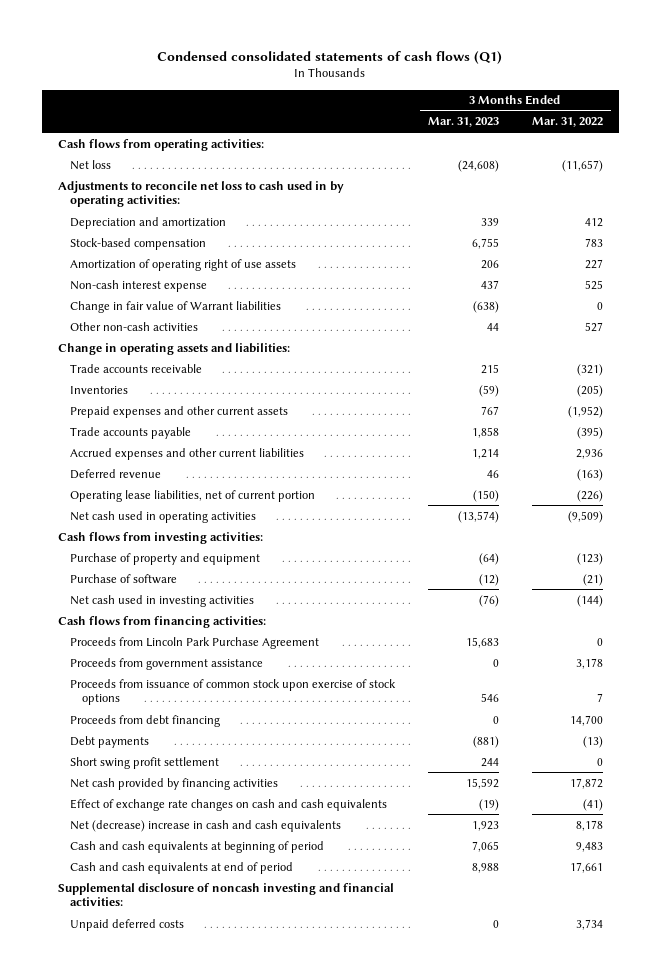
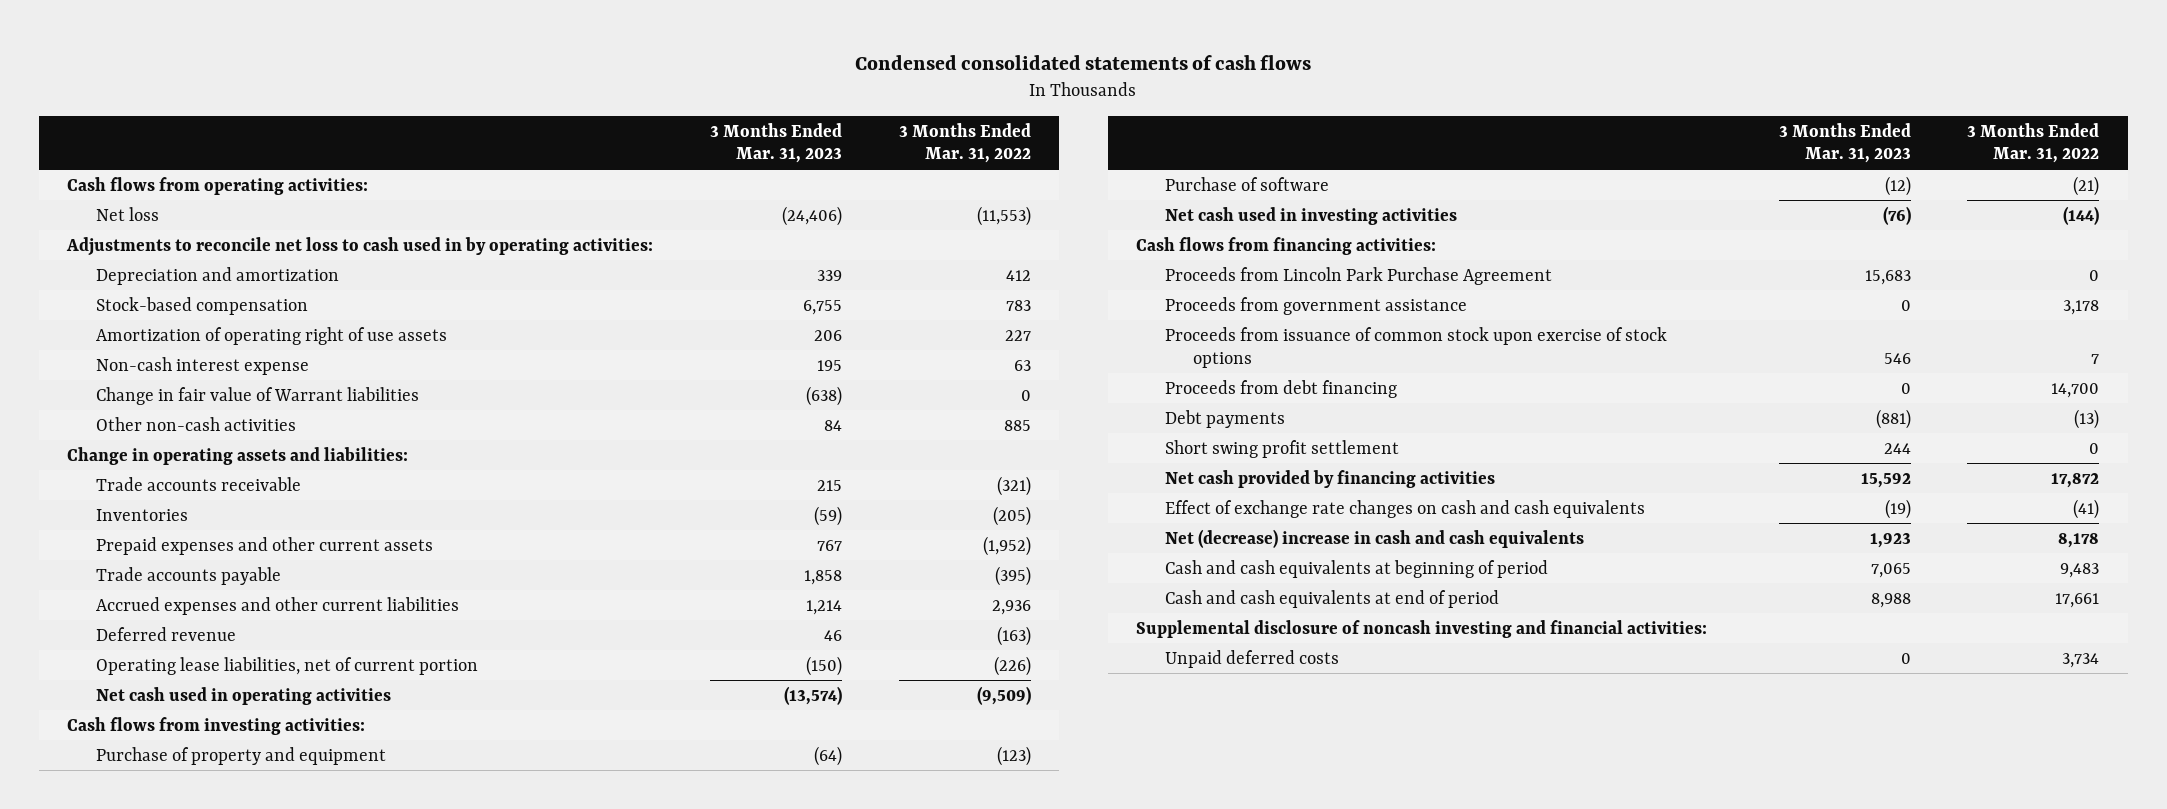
[157,50,503,64] Condensed consolidated statements of cash flows (Q1) -> [855,54,1312,70] Condensed consolidated statements of cash flows
[457,159,499,172] (24,608) -> [781,205,842,226] (24,406)
[561,159,603,172] (11,657) -> [976,205,1031,226] (11,553)
[480,279,499,289] 437 -> [816,359,842,371] 195
[584,279,603,290] 525 -> [1013,359,1031,371] 63
[486,322,499,331] 44 -> [823,419,842,431] 84
[584,321,603,332] 527 -> [1003,419,1031,431] 885

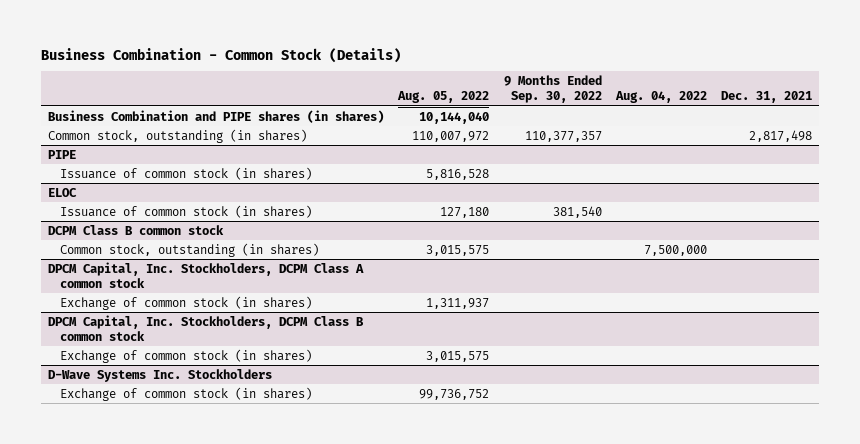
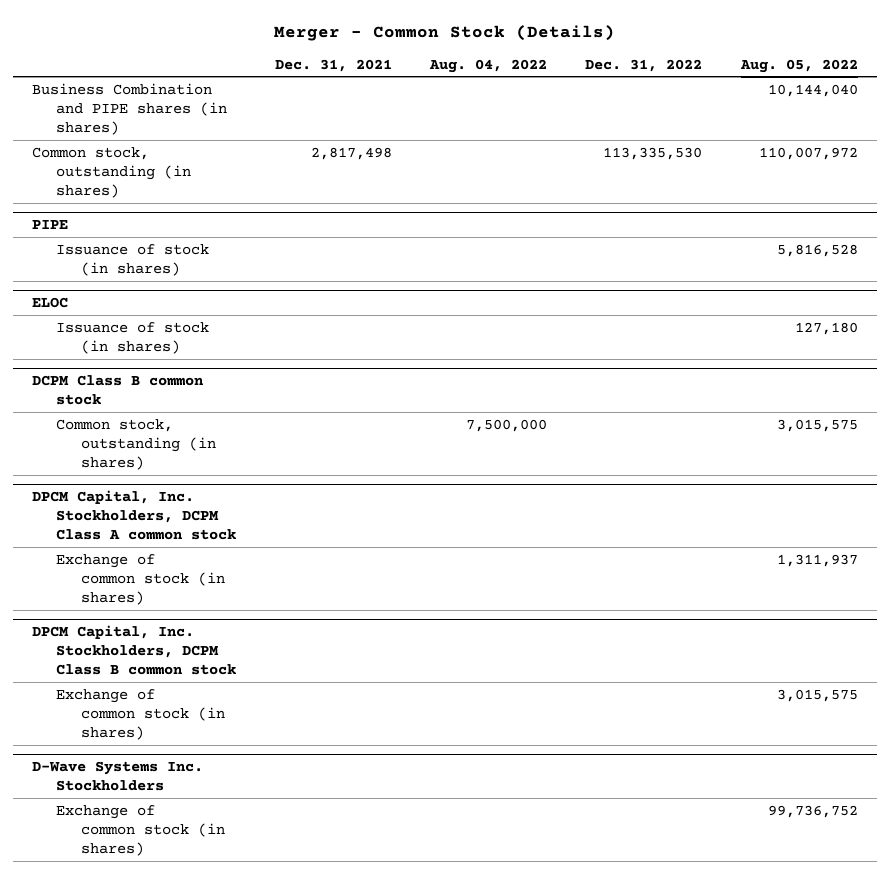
[41,47,402,63] Business Combination - Common Stock (Details) -> [273,24,615,41] Merger - Common Stock (Details)
[503,75,602,104] 9 Months Ended Sep. 30, 2022 -> none
none -> [585,58,703,72] Dec. 31, 2022
[59,166,312,180] Issuance of common stock (in shares) -> [56,243,210,276] Issuance of stock (in shares)
[59,204,312,218] Issuance of common stock (in shares) -> [56,321,210,354] Issuance of stock (in shares)

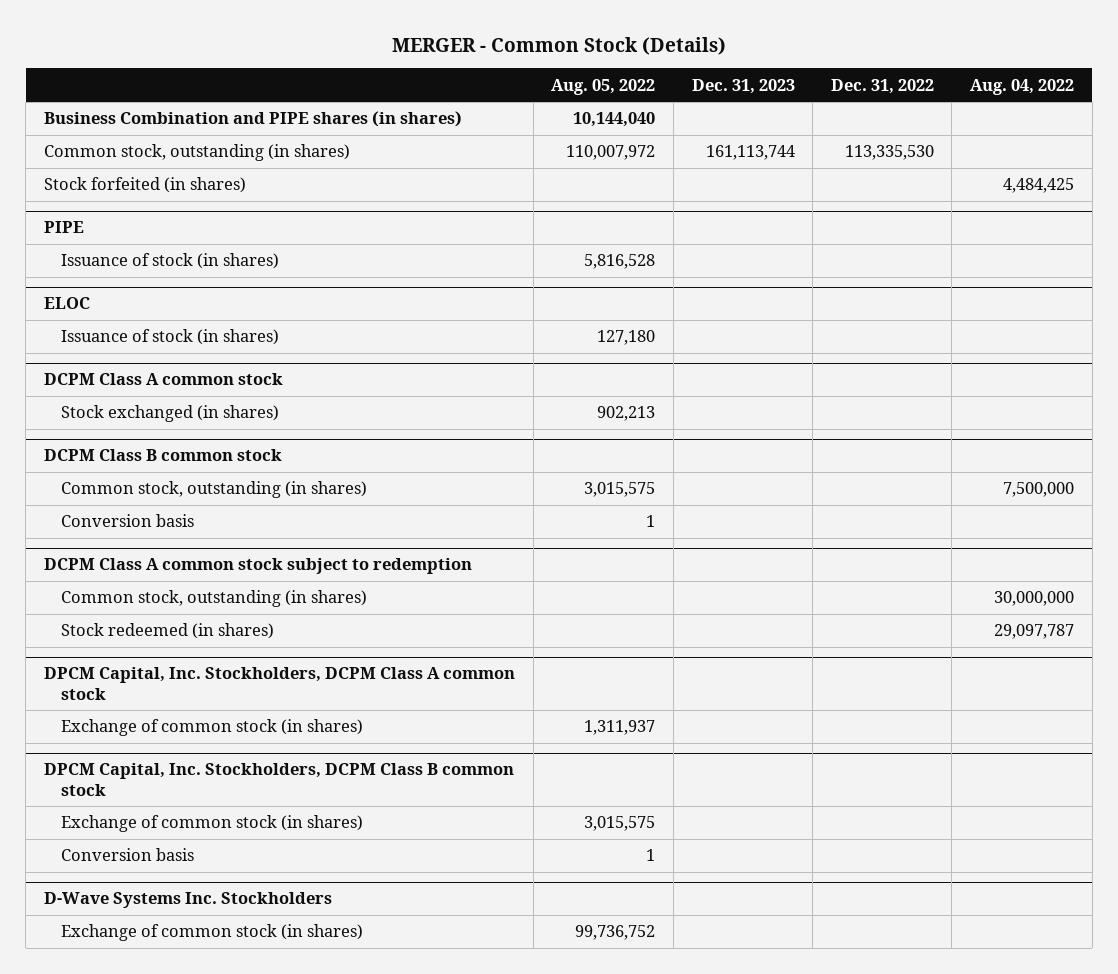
[273,24,615,41] Merger - Common Stock (Details) -> [392,36,727,55] MERGER - Common Stock (Details)
[274,58,392,72] Dec. 31, 2021 -> none
none -> [691,78,795,94] Dec. 31, 2023
none -> [44,177,247,194] Stock forfeited (in shares)
none -> [44,373,284,386] DCPM Class A common stock
none -> [61,405,280,423] Stock exchanged (in shares)
none -> [61,514,195,528] Conversion basis
none -> [44,558,473,575] DCPM Class A common stock subject to redemption
none -> [61,590,368,608] Common stock, outstanding (in shares)
none -> [61,623,275,640] Stock redeemed (in shares)
none -> [61,848,195,862] Conversion basis

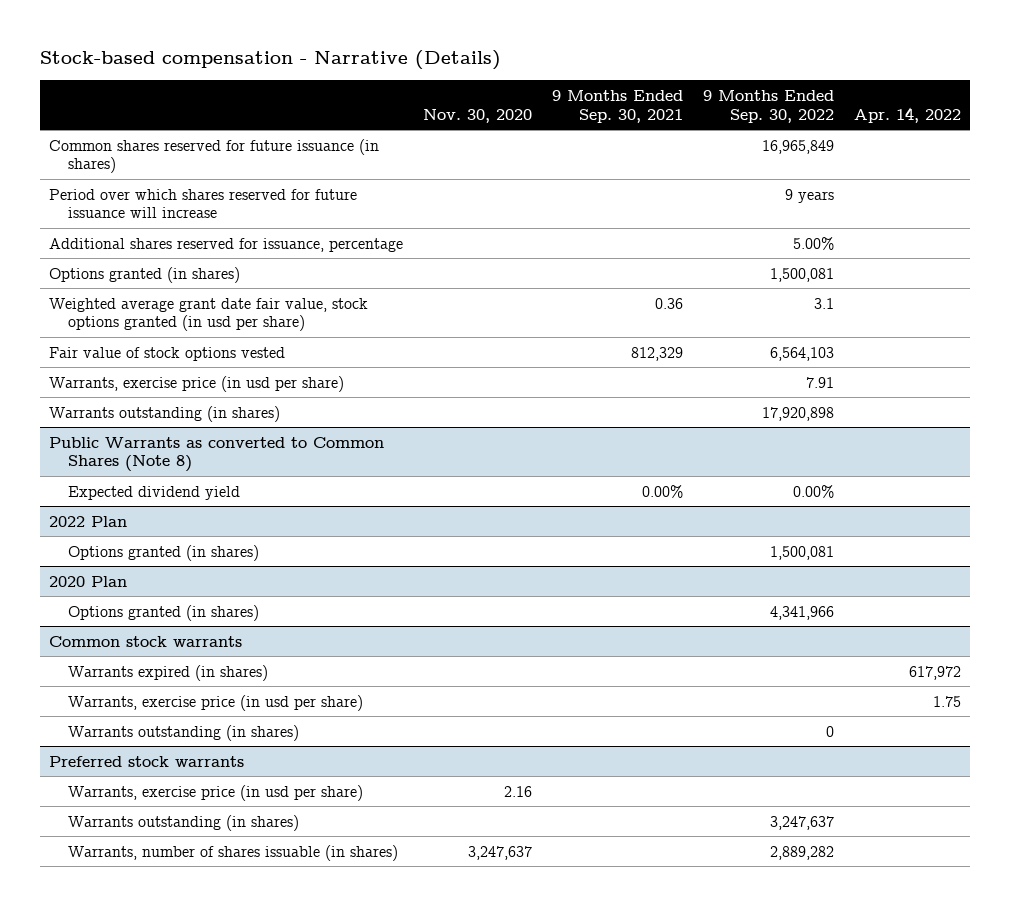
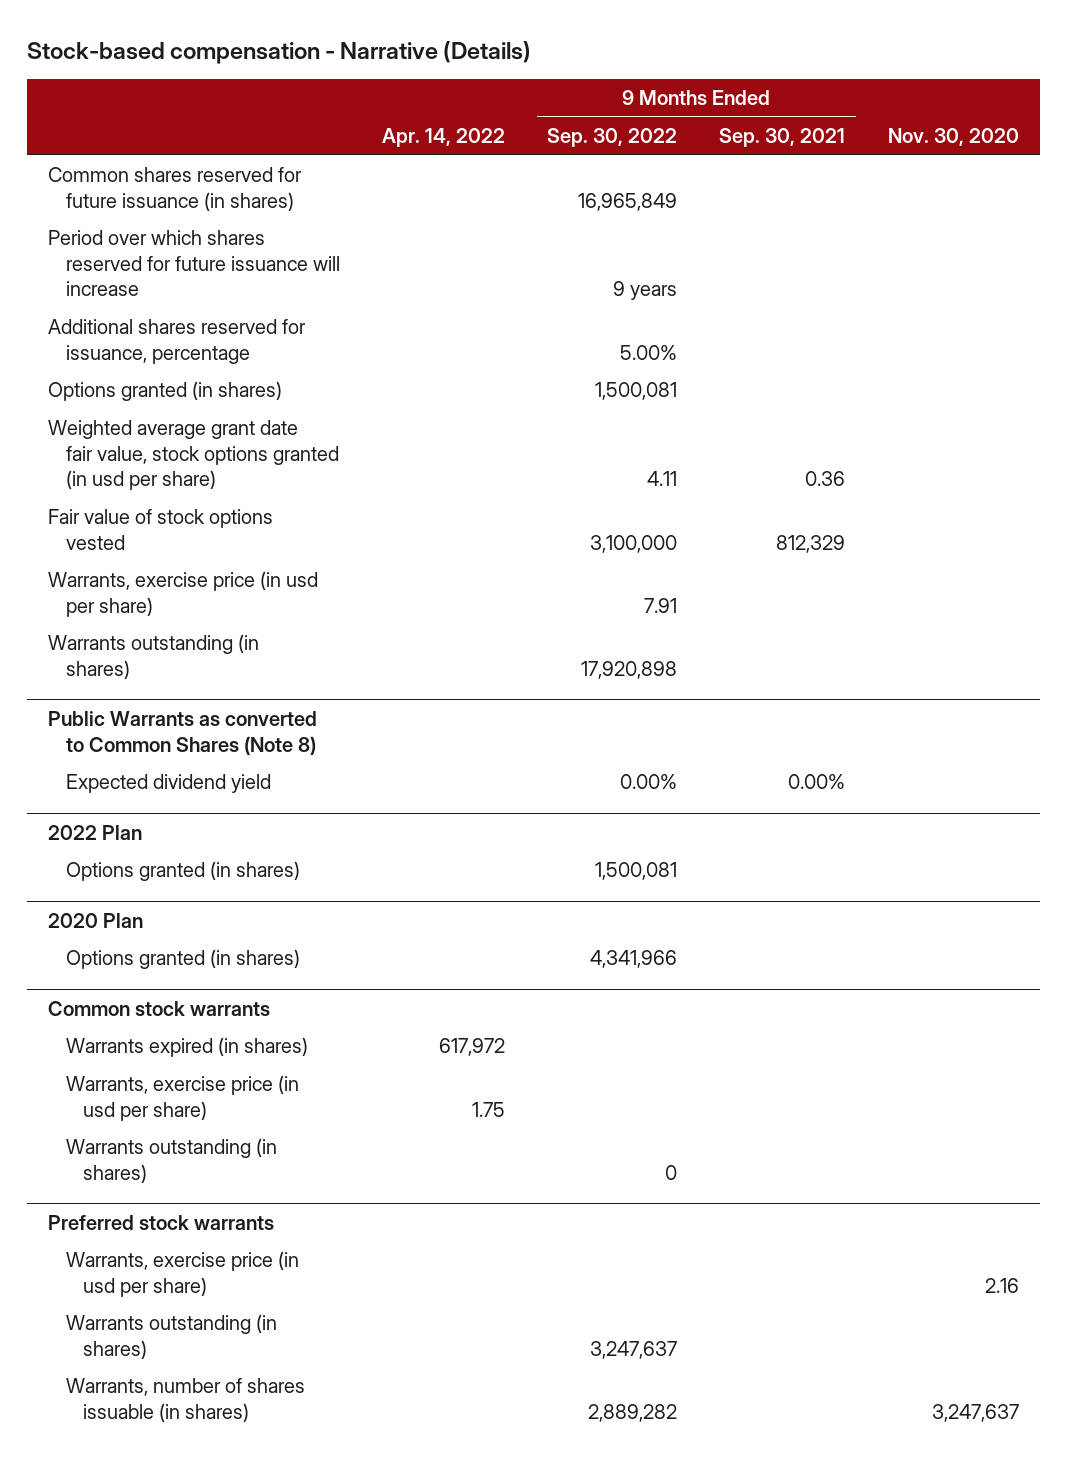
[813,297,834,309] 3.1 -> [647,471,678,487] 4.11
[769,346,834,361] 6,564,103 -> [590,534,678,553] 3,100,000

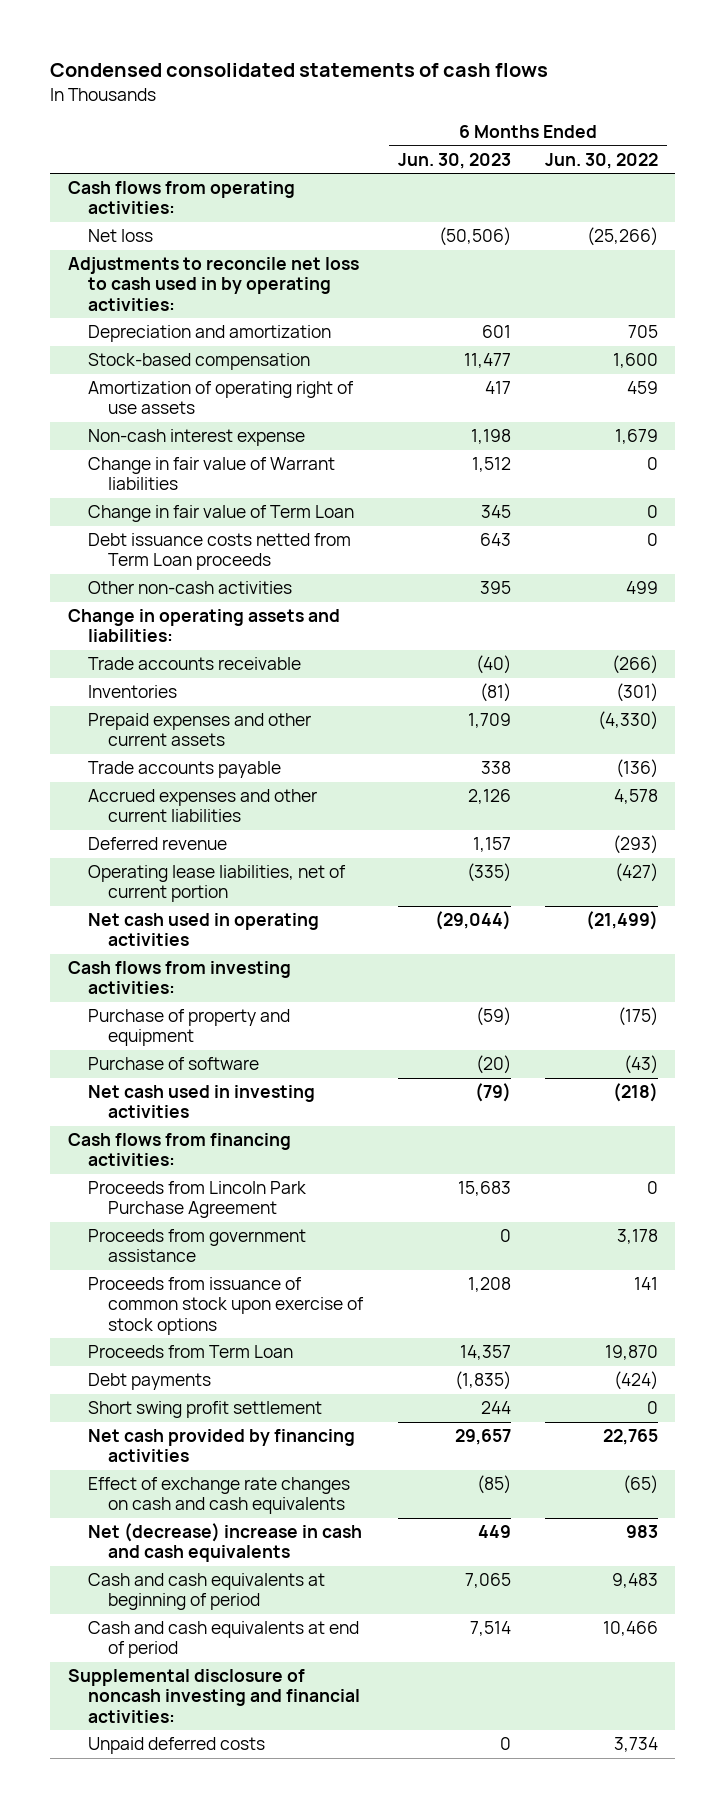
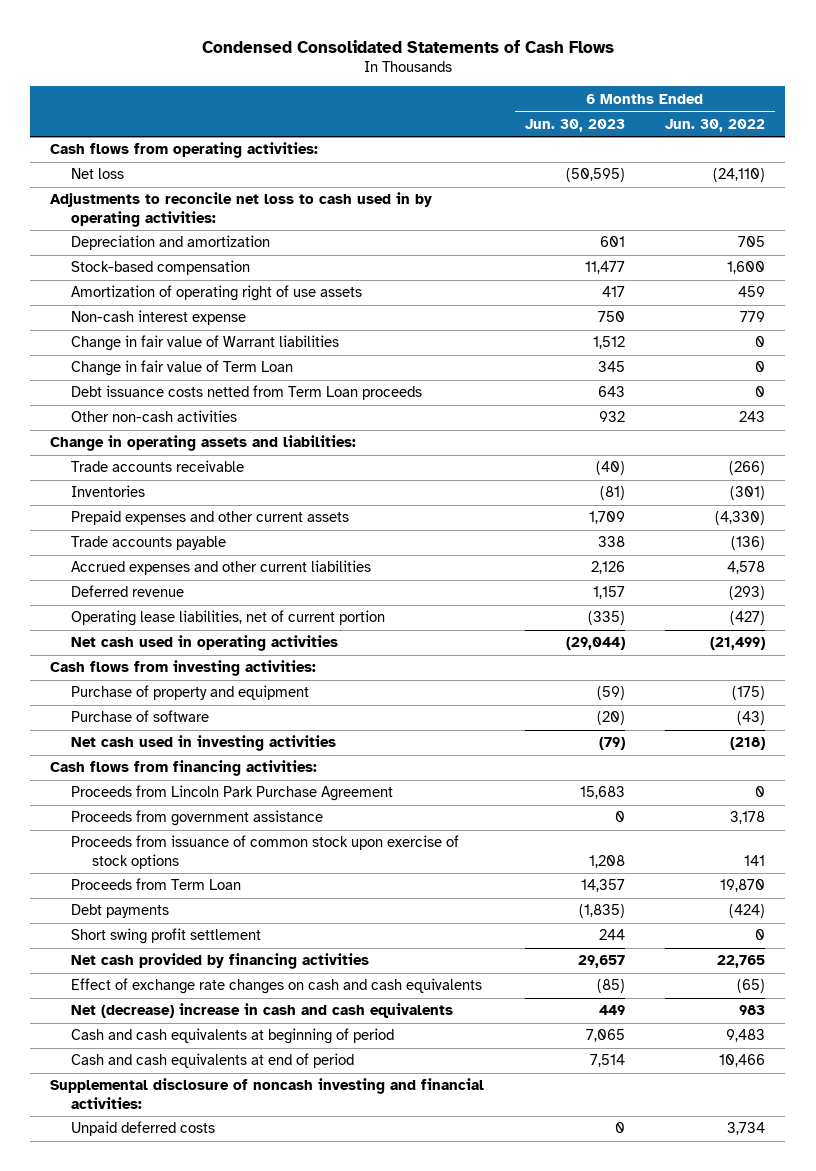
[50,63,549,78] Condensed consolidated statements of cash flows -> [201,39,614,53] Condensed Consolidated Statements of Cash Flows
[438,227,511,247] (50,506) -> [565,168,625,183] (50,595)
[587,227,659,247] (25,266) -> [713,168,766,183] (24,110)
[470,429,511,445] 1,198 -> [597,311,625,323] 750
[615,429,659,445] 1,679 -> [740,311,766,323] 779
[479,581,511,595] 395 -> [598,411,625,423] 932
[626,581,659,595] 499 -> [739,411,766,423] 243

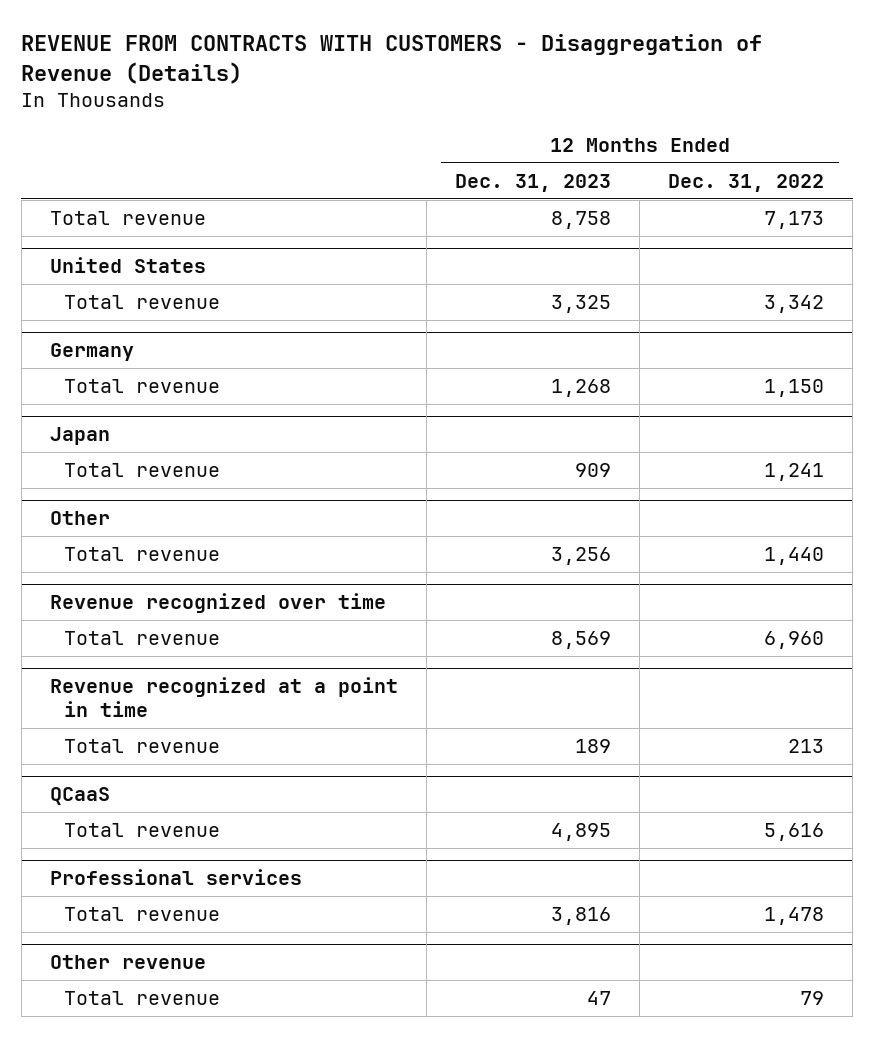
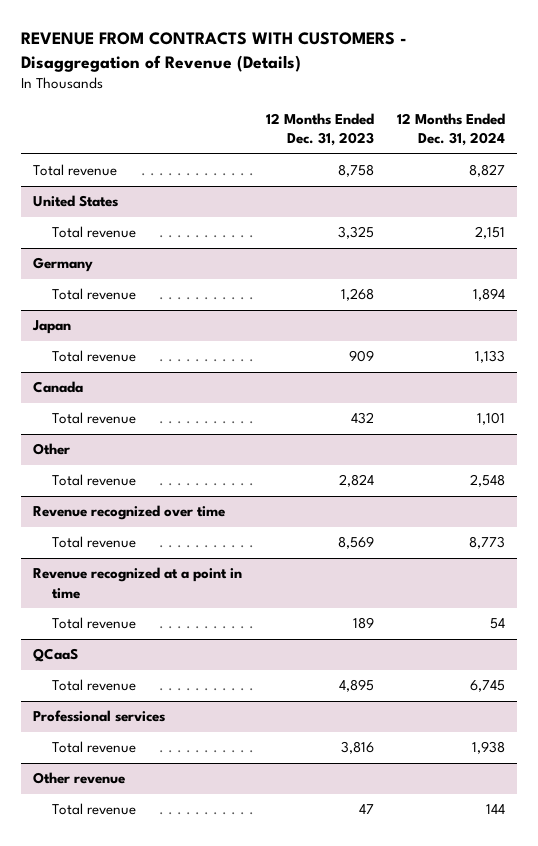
[668,173,825,192] Dec. 31, 2022 -> none
none -> [397,112,506,147] 12 Months Ended Dec. 31, 2024
none -> [32,381,83,394] Canada
none -> [51,412,136,425] Total revenue
[551,546,612,565] 3,256 -> [338,474,374,488] 2,824

